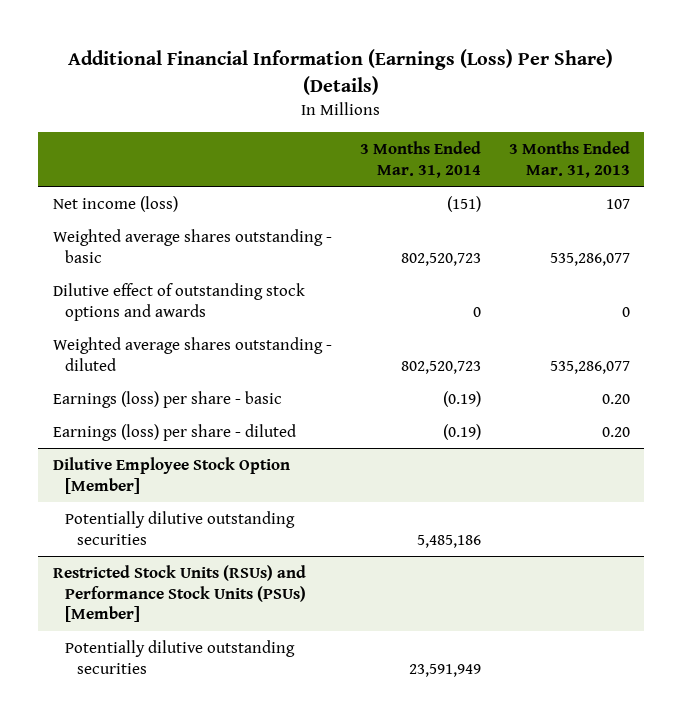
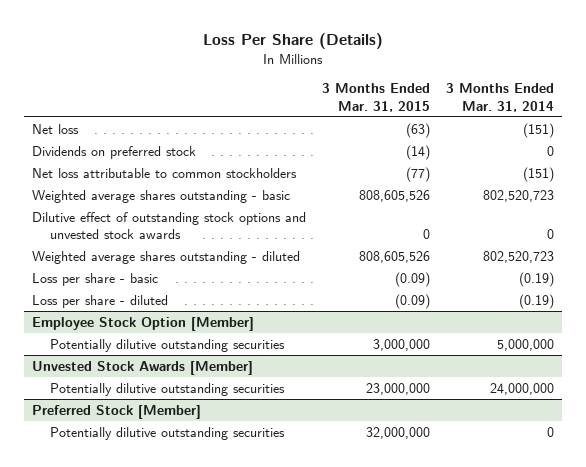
[68,49,614,95] Additional Financial Information (Earnings (Loss) Per Share) (Details) -> [202,32,383,49] Loss Per Share (Details)
[509,141,631,179] 3 Months Ended Mar. 31, 2013 -> none
none -> [321,83,430,112] 3 Months Ended Mar. 31, 2015
[52,196,178,213] Net income (loss) -> [31,123,79,134] Net loss
none -> [31,145,196,159] Dividends on preferred stock
none -> [31,167,297,178] Net loss attributable to common stockholders
[52,283,305,321] Dilutive effect of outstanding stock options and awards -> [31,211,306,240] Dilutive effect of outstanding stock options and unvested stock awards
[52,565,306,623] Restricted Stock Units (RSUs) and Performance Stock Units (PSUs) [Member] -> none
[52,391,282,409] Earnings (loss) per share - basic -> [31,272,158,286] Loss per share - basic
[52,424,296,442] Earnings (loss) per share - diluted -> [31,294,168,308] Loss per share - diluted
[52,457,290,494] Dilutive Employee Stock Option [Member] -> [31,316,254,331] Employee Stock Option [Member]
[416,534,481,548] 5,485,186 -> [497,338,555,351] 5,000,000
none -> [31,360,253,375] Unvested Stock Awards [Member]
[408,663,481,677] 23,591,949 -> [490,382,555,395] 24,000,000
none -> [31,404,201,419] Preferred Stock [Member]
none -> [49,426,285,440] Potentially dilutive outstanding securities

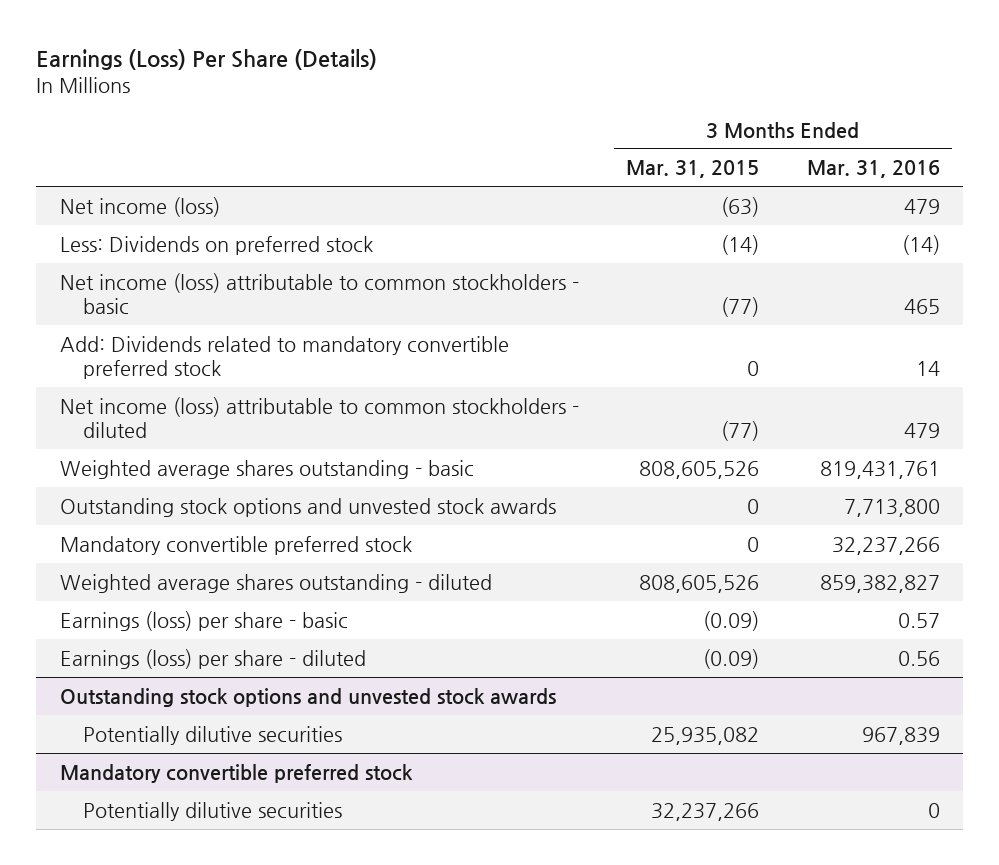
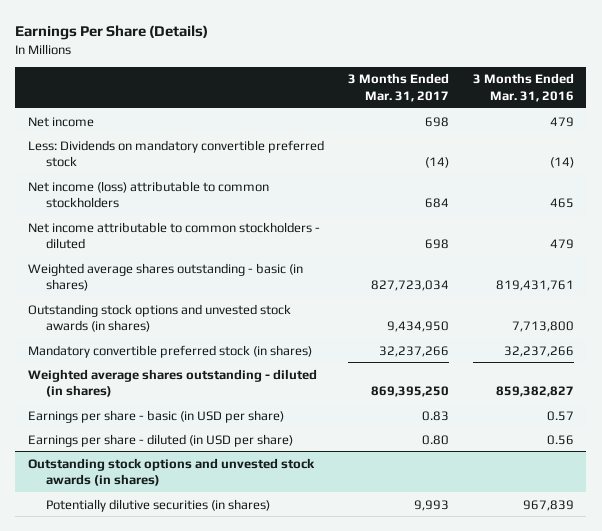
[35,48,377,70] Earnings (Loss) Per Share (Details) -> [15,24,209,40] Earnings Per Share (Details)
[626,160,760,179] Mar. 31, 2015 -> none
none -> [347,73,449,102] 3 Months Ended Mar. 31, 2017
[59,335,509,380] Add: Dividends related to mandatory convertible preferred stock -> none
[59,763,413,783] Mandatory convertible preferred stock -> none
[82,801,342,821] Potentially dilutive securities -> none
[59,196,220,217] Net income (loss) -> [27,116,94,127] Net income
[59,235,373,255] Less: Dividends on preferred stock -> [27,139,324,167] Less: Dividends on mandatory convertible preferred stock
[59,272,579,315] Net income (loss) attributable to common stockholders - basic -> [27,180,269,208] Net income (loss) attributable to common stockholders
[59,396,579,439] Net income (loss) attributable to common stockholders - diluted -> [27,221,320,249] Net income attributable to common stockholders - diluted
[59,459,474,479] Weighted average shares outstanding - basic -> [27,262,303,291] Weighted average shares outstanding - basic (in shares)
[59,497,556,517] Outstanding stock options and unvested stock awards -> [27,303,291,332] Outstanding stock options and unvested stock awards (in shares)
[59,535,412,555] Mandatory convertible preferred stock -> [27,344,312,358] Mandatory convertible preferred stock (in shares)
[59,573,492,593] Weighted average shares outstanding - diluted -> [27,368,317,397] Weighted average shares outstanding - diluted (in shares)
[59,610,348,631] Earnings (loss) per share - basic -> [27,409,284,423] Earnings per share - basic (in USD per share)
[59,648,366,669] Earnings (loss) per share - diluted -> [27,433,293,447] Earnings per share - diluted (in USD per share)
[59,687,556,707] Outstanding stock options and unvested stock awards -> [27,457,315,486] Outstanding stock options and unvested stock awards (in shares)
[82,725,342,745] Potentially dilutive securities -> [45,498,270,512] Potentially dilutive securities (in shares)

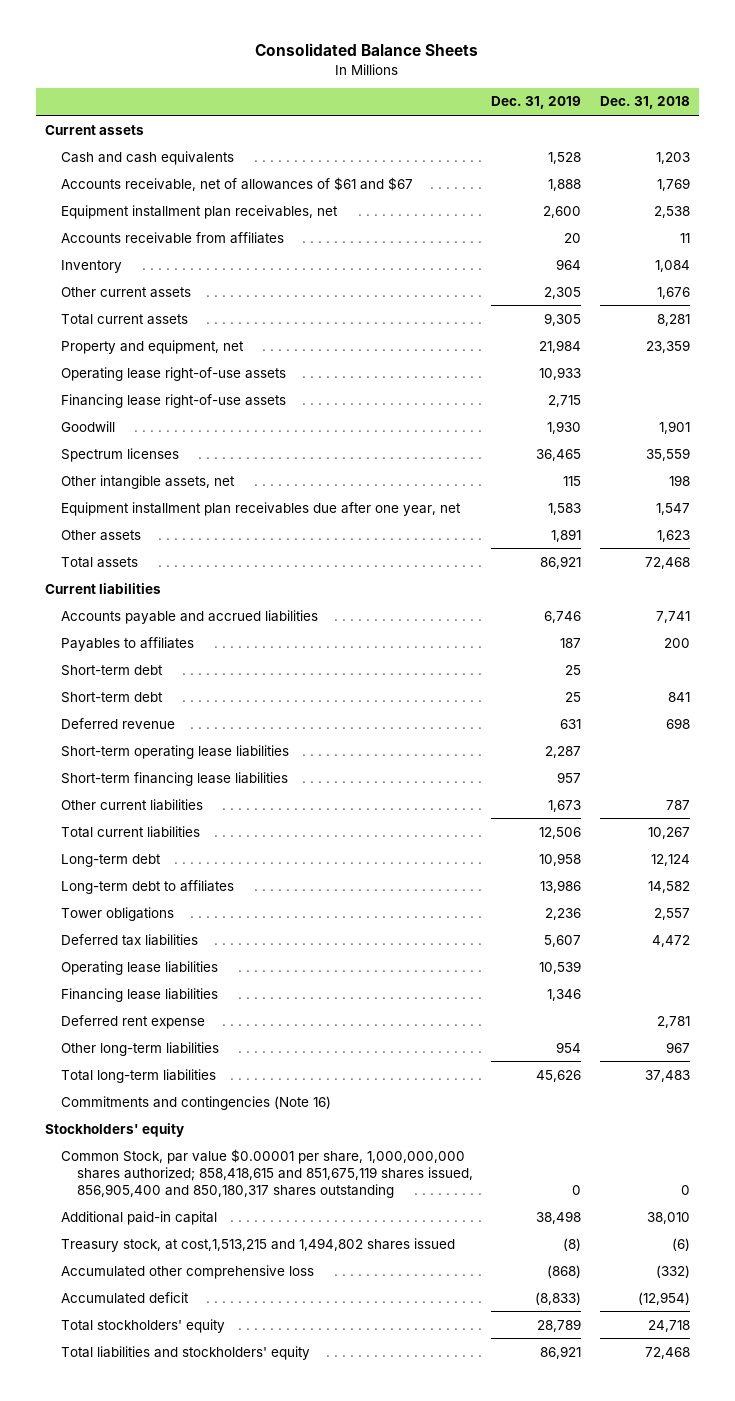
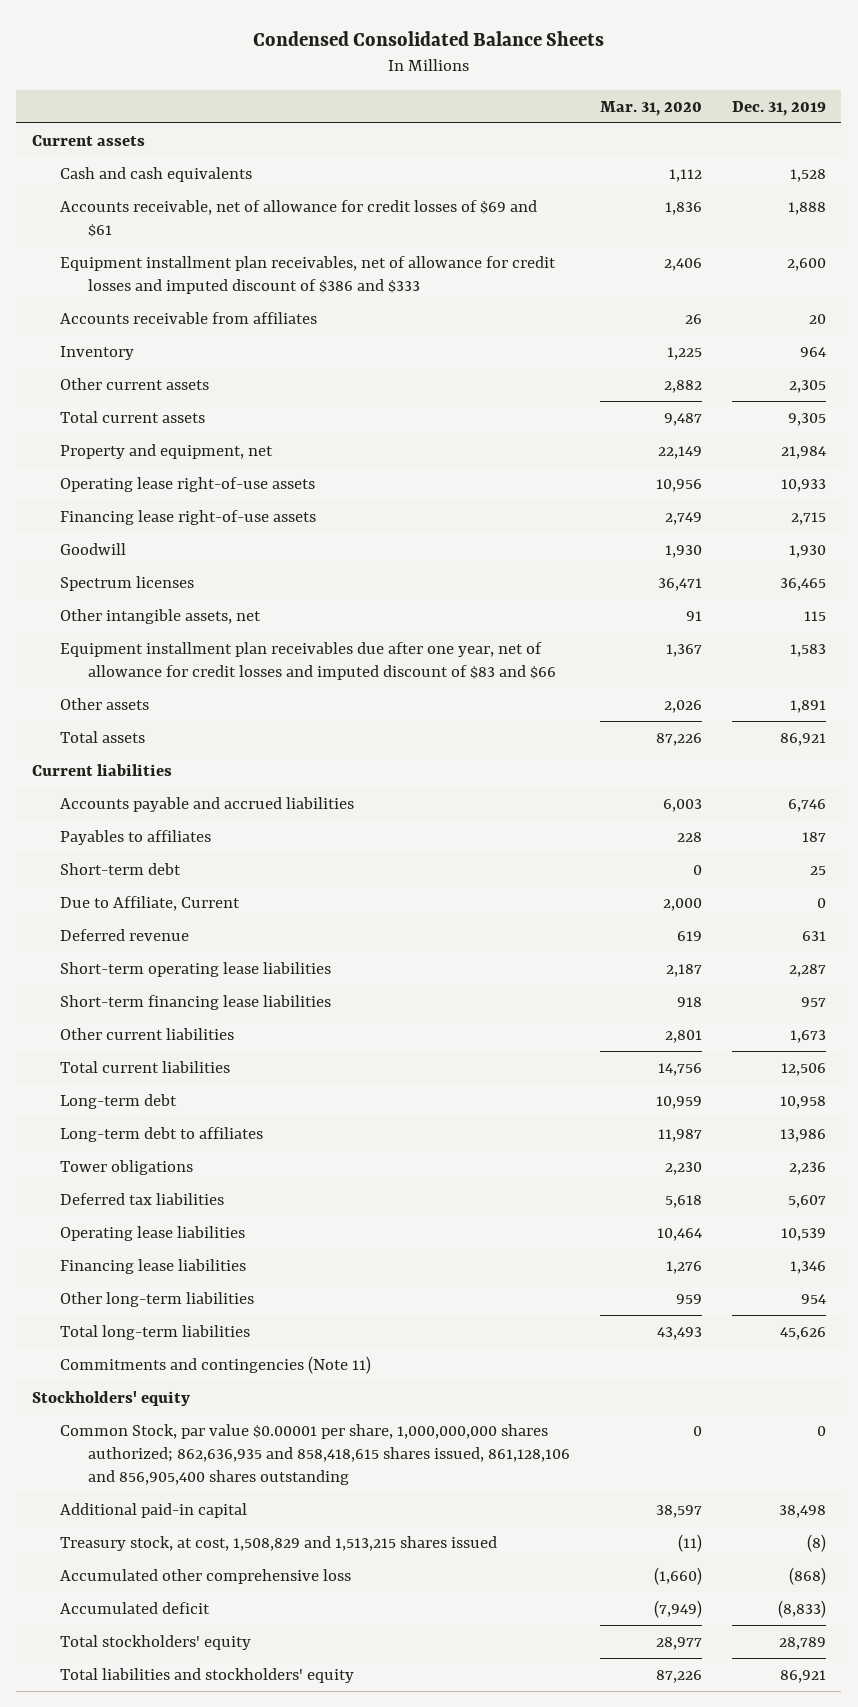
[255,43,479,57] Consolidated Balance Sheets -> [252,30,604,46] Condensed Consolidated Balance Sheets
[599,96,690,110] Dec. 31, 2018 -> none
none -> [599,100,702,116] Mar. 31, 2020
[60,176,413,191] Accounts receivable, net of allowances of $61 and $67 -> [59,199,537,237] Accounts receivable, net of allowance for credit losses of $69 and $61
[60,204,338,219] Equipment installment plan receivables, net -> [59,255,556,294] Equipment installment plan receivables, net of allowance for credit losses and imputed discount of $386 and $333
[60,501,461,516] Equipment installment plan receivables due after one year, net -> [59,641,556,680] Equipment installment plan receivables due after one year, net of allowance for credit losses and imputed discount of $83 and $66
[60,691,163,703] Short-term debt -> none
none -> [59,895,240,911] Due to Affiliate, Current
[60,1014,205,1029] Deferred rent expense -> none
[60,1095,331,1110] Commitments and contingencies (Note 16) -> [59,1355,371,1374] Commitments and contingencies (Note 11)
[60,1148,474,1198] Common Stock, par value $0.00001 per share, 1,000,000,000 shares authorized; 858,418,615 and 851,675,119 shares issued, 856,905,400 and 850,180,317 shares outstanding -> [59,1423,570,1486] Common Stock, par value $0.00001 per share, 1,000,000,000 shares authorized; 862,636,935 and 858,418,615 shares issued, 861,128,106 and 856,905,400 shares outstanding
[60,1237,455,1252] Treasury stock, at cost,1,513,215 and 1,494,802 shares issued -> [59,1535,497,1551] Treasury stock, at cost, 1,508,829 and 1,513,215 shares issued

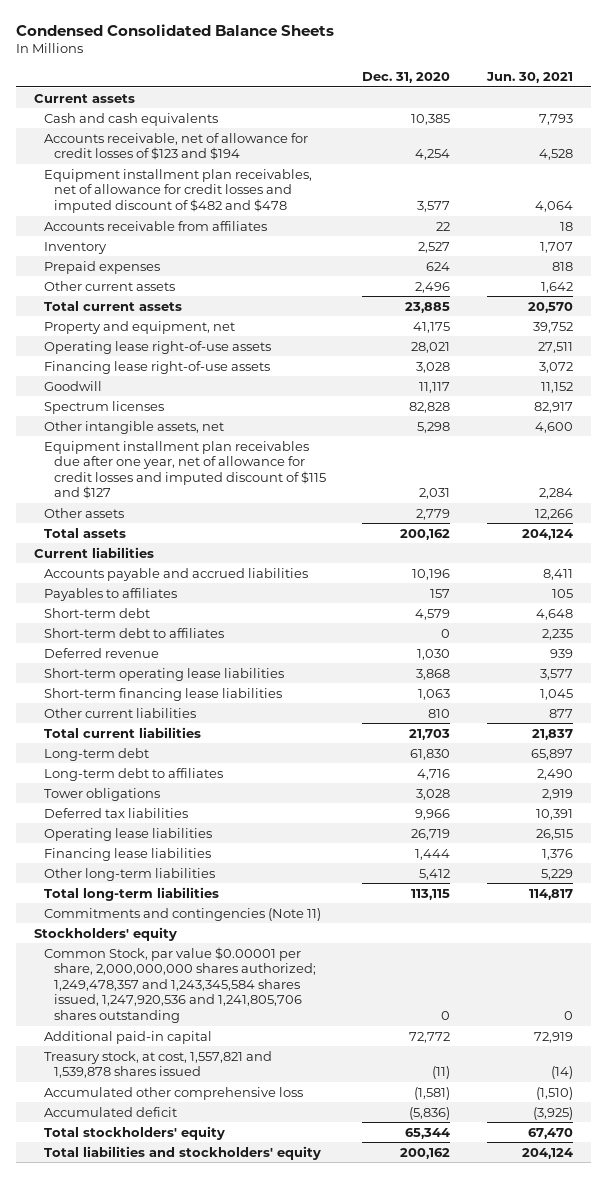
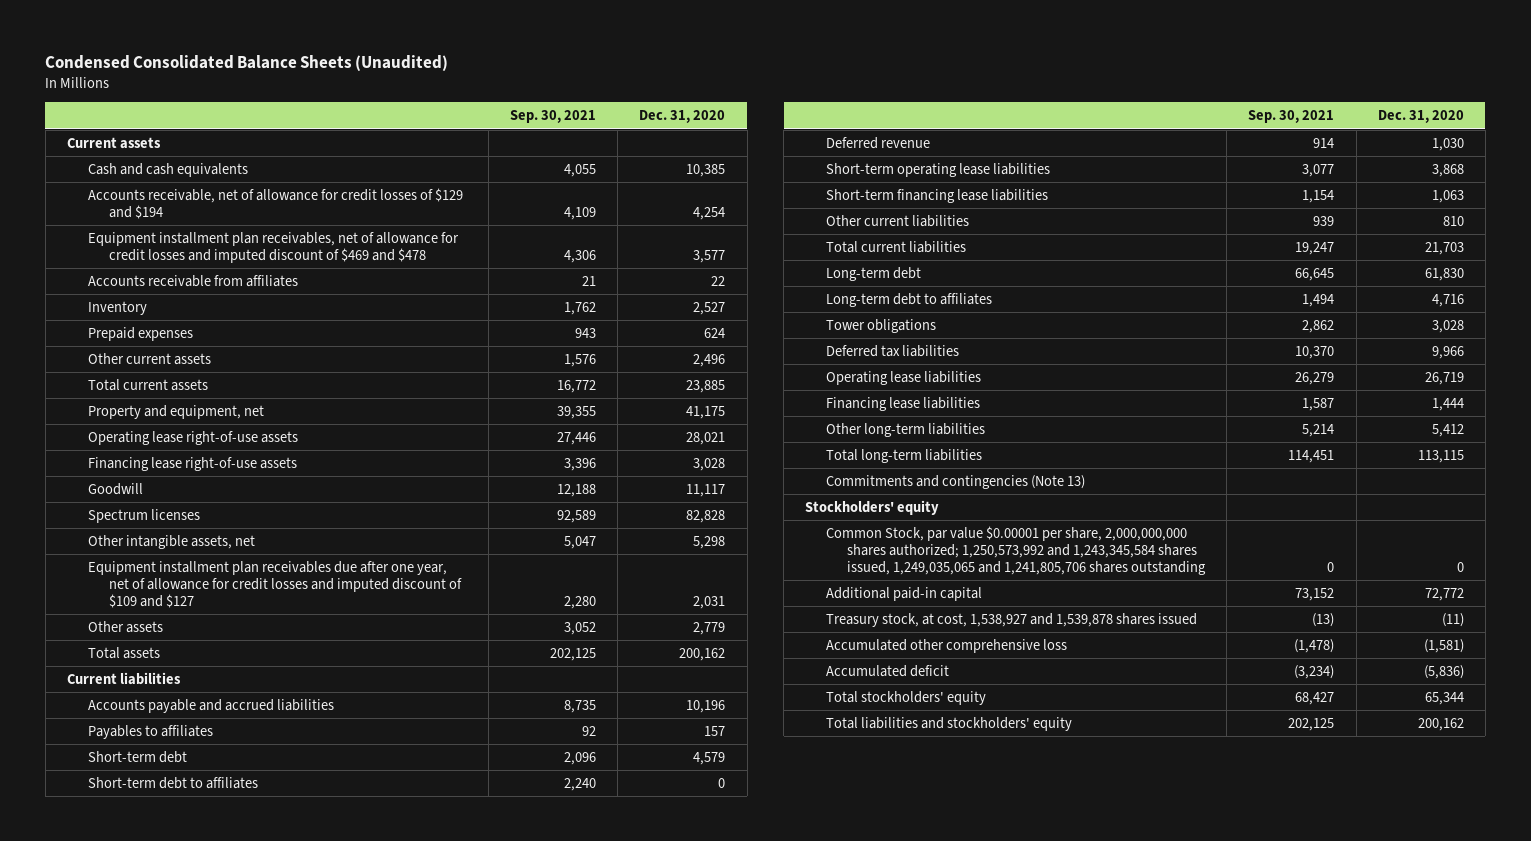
[15,23,334,36] Condensed Consolidated Balance Sheets -> [45,55,449,72] Condensed Consolidated Balance Sheets (Unaudited)
[485,71,573,83] Jun. 30, 2021 -> none
none -> [510,110,597,124] Sep. 30, 2021
[44,132,309,161] Accounts receivable, net of allowance for credit losses of $123 and $194 -> [87,187,463,219] Accounts receivable, net of allowance for credit losses of $129 and $194
[44,168,313,213] Equipment installment plan receivables, net of allowance for credit losses and imputed discount of $482 and $478 -> [87,231,459,263] Equipment installment plan receivables, net of allowance for credit losses and imputed discount of $469 and $478
[44,440,327,500] Equipment installment plan receivables due after one year, net of allowance for credit losses and imputed discount of $115 and $127 -> [87,560,462,608] Equipment installment plan receivables due after one year, net of allowance for credit losses and imputed discount of $109 and $127
[44,907,322,921] Commitments and contingencies (Note 11) -> [826,474,1086,489] Commitments and contingencies (Note 13)
[44,946,317,1023] Common Stock, par value $0.00001 per share, 2,000,000,000 shares authorized; 1,249,478,357 and 1,243,345,584 shares issued, 1,247,920,536 and 1,241,805,706 shares outstanding -> [826,525,1207,575] Common Stock, par value $0.00001 per share, 2,000,000,000 shares authorized; 1,250,573,992 and 1,243,345,584 shares issued, 1,249,035,065 and 1,241,805,706 shares outstanding
[44,1050,273,1079] Treasury stock, at cost, 1,557,821 and 1,539,878 shares issued -> [826,612,1198,627] Treasury stock, at cost, 1,538,927 and 1,539,878 shares issued

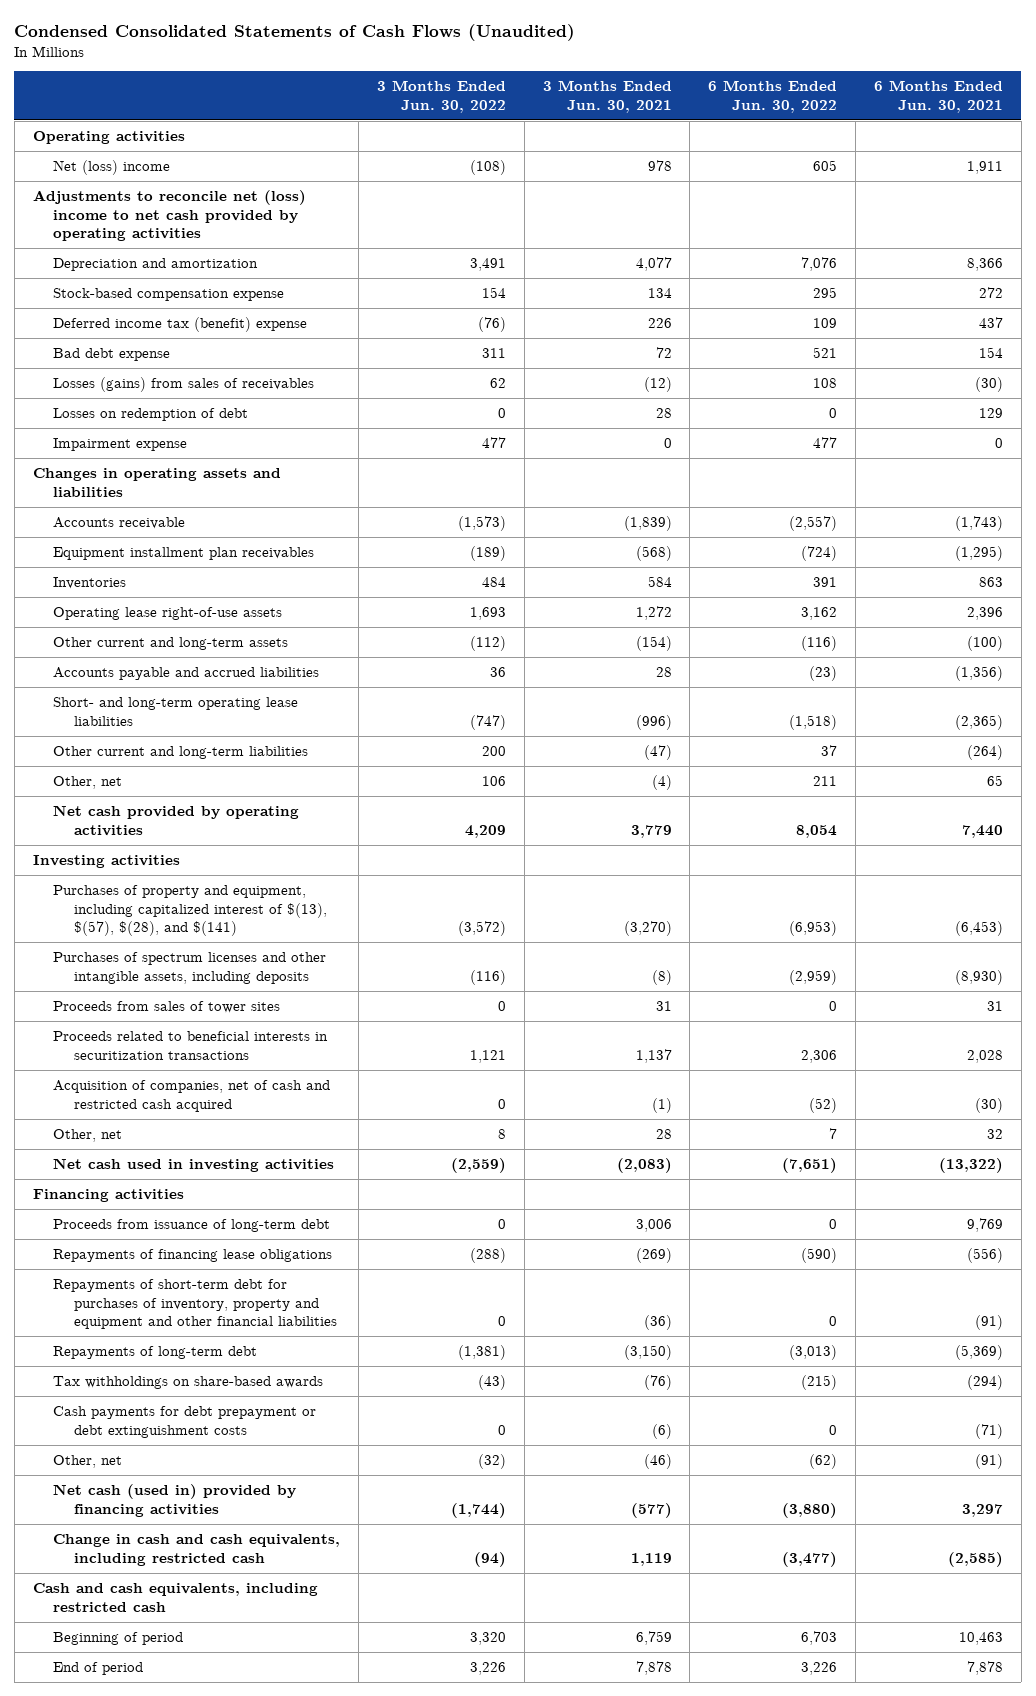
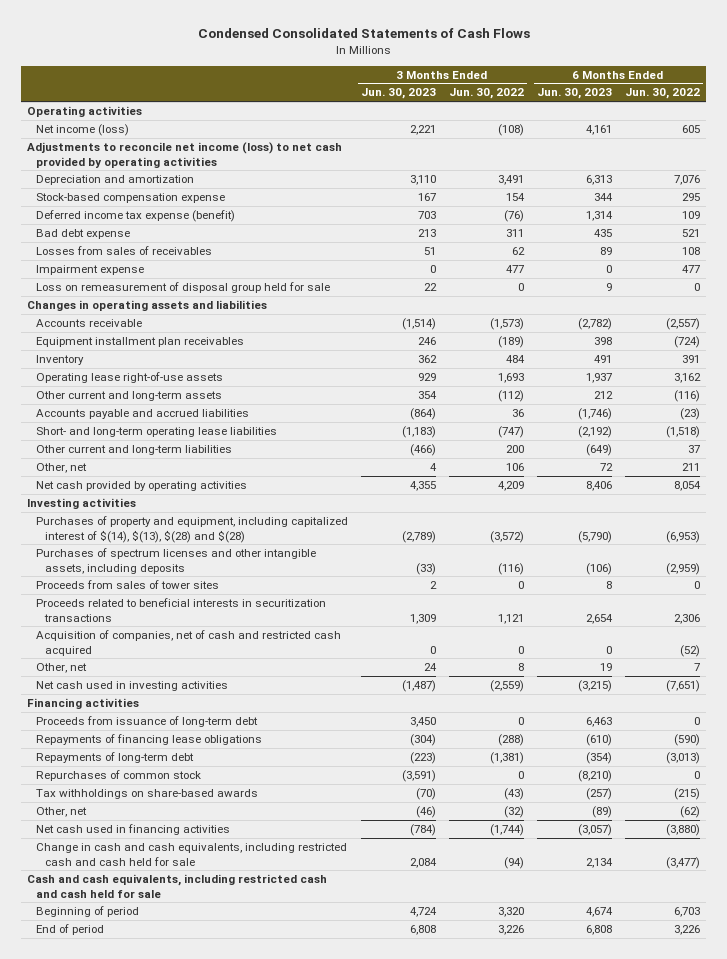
[14,23,576,41] Condensed Consolidated Statements of Cash Flows (Unaudited) -> [197,28,530,39] Condensed Consolidated Statements of Cash Flows
[542,80,672,113] 3 Months Ended Jun. 30, 2021 -> none
[873,80,1003,113] 6 Months Ended Jun. 30, 2021 -> none
none -> [360,88,436,100] Jun. 30, 2023
none -> [536,88,612,100] Jun. 30, 2023
[53,159,171,175] Net (loss) income -> [35,123,129,136] Net income (loss)
[32,189,306,242] Adjustments to reconcile net (loss) income to net cash provided by operating activities -> [27,141,343,168] Adjustments to reconcile net income (loss) to net cash provided by operating activities
[53,316,308,332] Deferred income tax (benefit) expense -> [35,209,235,222] Deferred income tax expense (benefit)
[53,407,249,421] Losses on redemption of debt -> none
[53,376,315,392] Losses (gains) from sales of receivables -> [35,245,212,255] Losses from sales of receivables
none -> [35,281,330,293] Loss on remeasurement of disposal group held for sale
[53,576,127,589] Inventories -> [35,354,84,365] Inventory
[53,884,328,937] Purchases of property and equipment, including capitalized interest of $(13), $(57), $(28), and $(141) -> [35,515,348,543] Purchases of property and equipment, including capitalized interest of $(14), $(13), $(28) and $(28)
[53,1278,338,1330] Repayments of short-term debt for purchases of inventory, property and equipment and other financial liabilities -> none
none -> [35,769,201,781] Repurchases of common stock
[53,1405,317,1438] Cash payments for debt prepayment or debt extinguishment costs -> none
[53,1483,297,1517] Net cash (used in) provided by financing activities -> [35,823,230,835] Net cash used in financing activities
[53,1533,341,1566] Change in cash and cash equivalents, including restricted cash -> [35,842,347,866] Change in cash and cash equivalents, including restricted cash and cash held for sale
[32,1582,318,1612] Cash and cash equivalents, including restricted cash -> [27,873,328,898] Cash and cash equivalents, including restricted cash and cash held for sale

